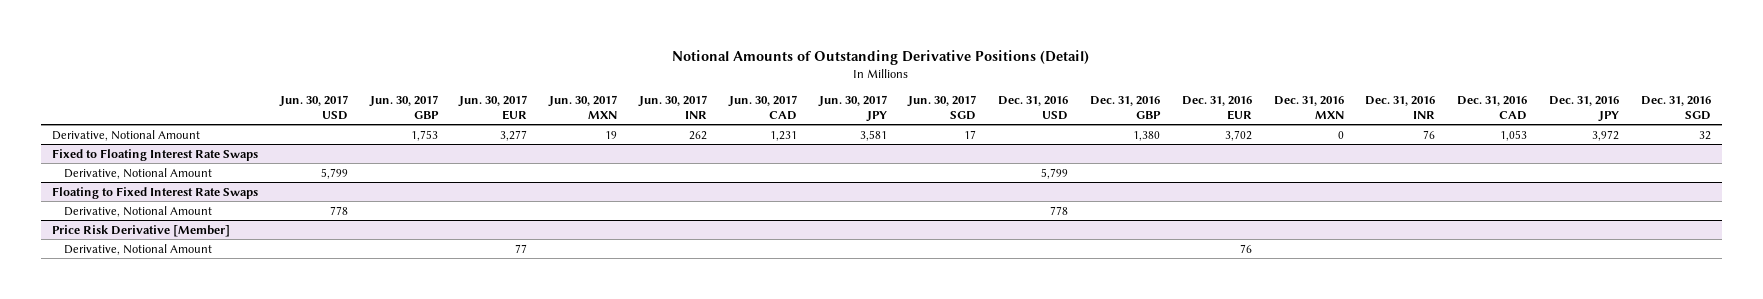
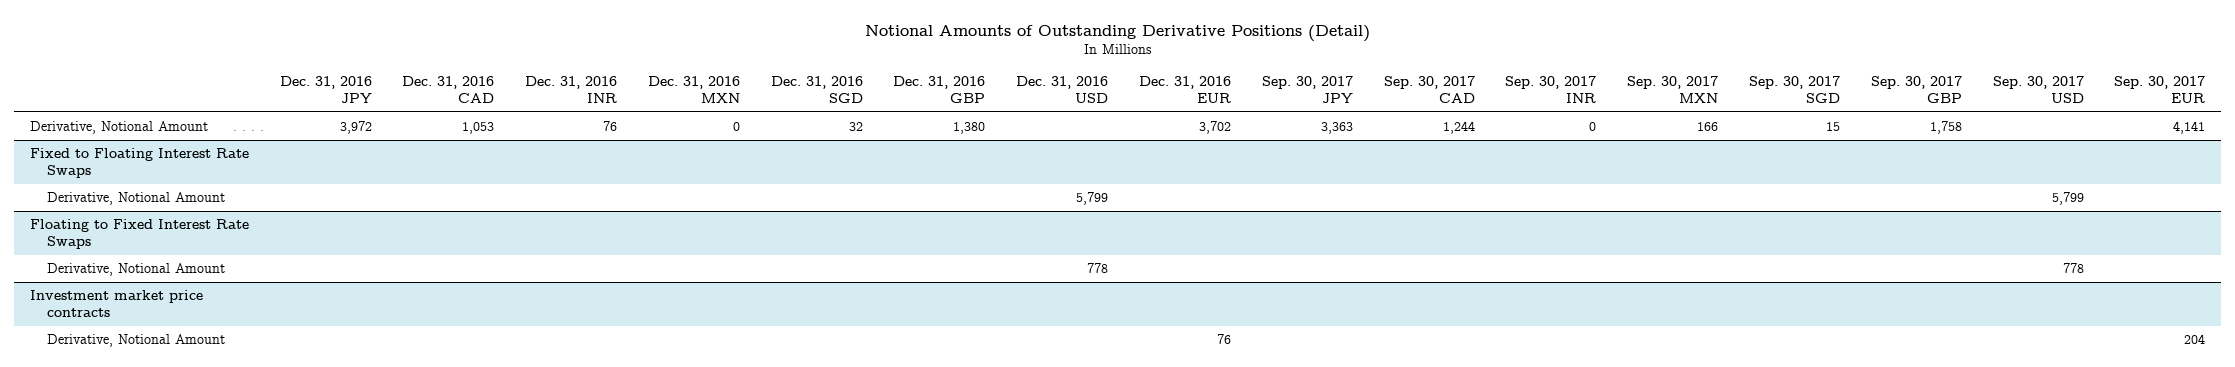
[278,95,348,120] Jun. 30, 2017 USD -> none
[368,95,439,119] Jun. 30, 2017 GBP -> none
[458,95,528,120] Jun. 30, 2017 EUR -> none
[548,95,618,119] Jun. 30, 2017 MXN -> none
[638,95,708,119] Jun. 30, 2017 INR -> none
[727,95,797,120] Jun. 30, 2017 CAD -> none
[817,95,887,122] Jun. 30, 2017 JPY -> none
[907,95,977,120] Jun. 30, 2017 SGD -> none
none -> [1261,76,1353,104] Sep. 30, 2017 JPY
none -> [1383,76,1475,104] Sep. 30, 2017 CAD
none -> [1505,76,1597,104] Sep. 30, 2017 INR
none -> [1627,76,1719,104] Sep. 30, 2017 MXN
none -> [1749,76,1841,104] Sep. 30, 2017 SGD
none -> [1870,76,1962,104] Sep. 30, 2017 GBP
none -> [1992,76,2084,104] Sep. 30, 2017 USD
none -> [2114,76,2206,104] Sep. 30, 2017 EUR
[52,224,231,237] Price Risk Derivative [Member] -> [29,290,203,318] Investment market price contracts

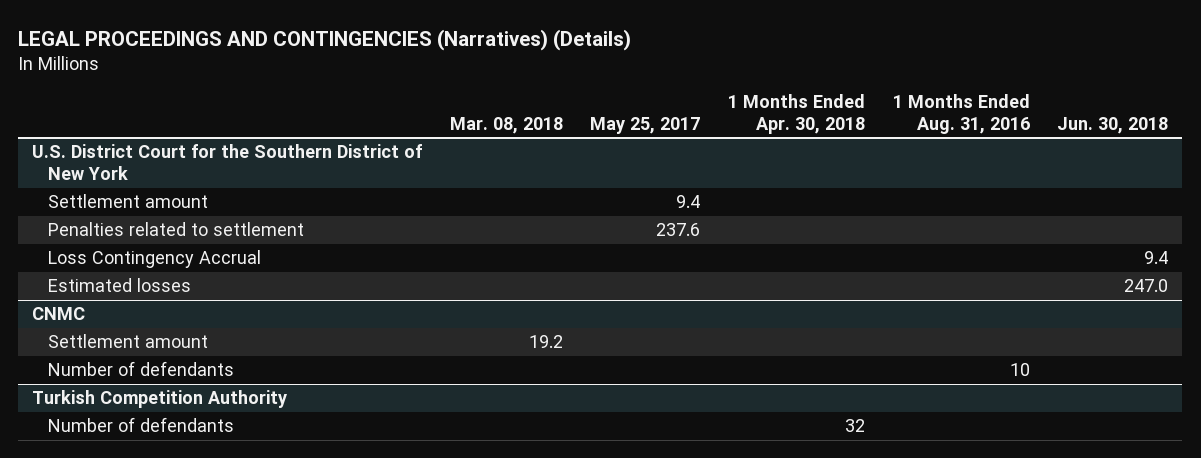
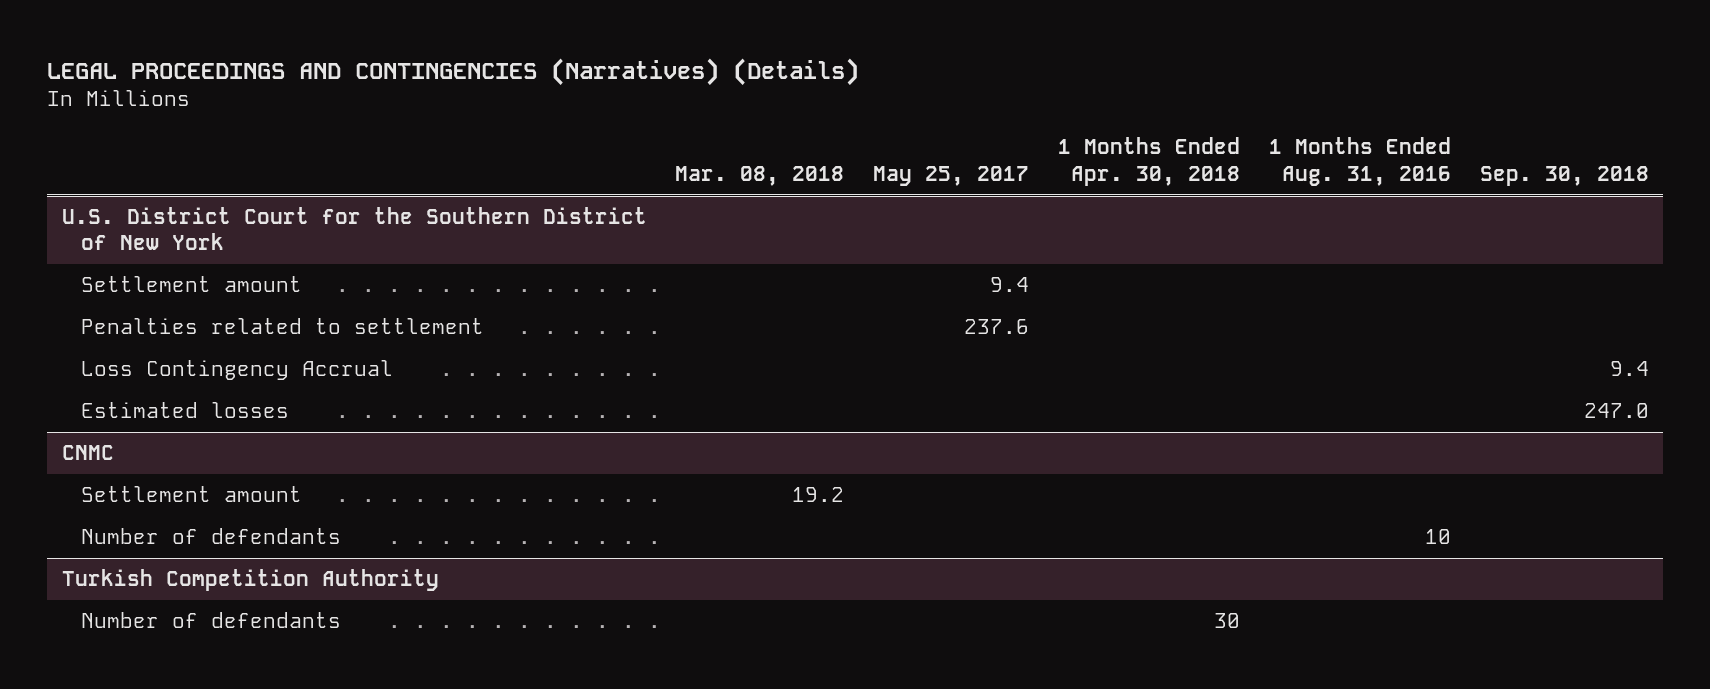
[1057,116,1169,134] Jun. 30, 2018 -> none
none -> [1479,165,1649,186] Sep. 30, 2018
[845,419,866,433] 32 -> [1214,613,1241,629] 30

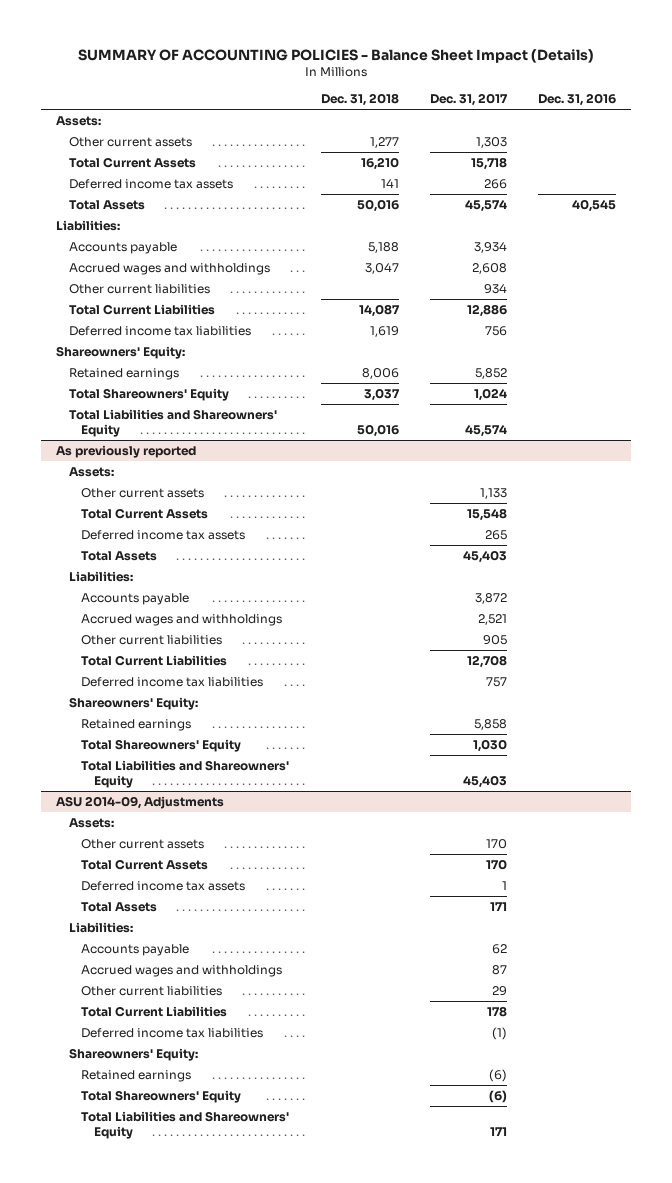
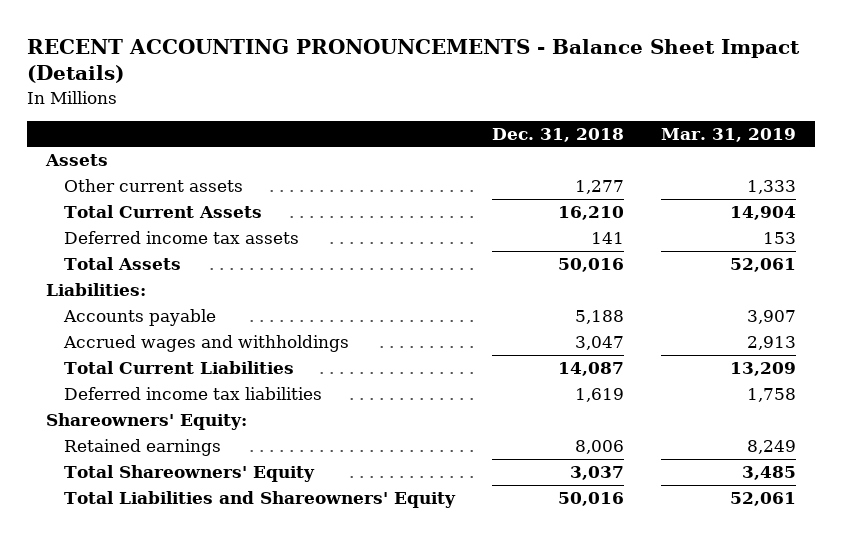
[77,48,594,63] SUMMARY OF ACCOUNTING POLICIES - Balance Sheet Impact (Details) -> [27,38,801,84] RECENT ACCOUNTING PRONOUNCEMENTS - Balance Sheet Impact (Details)
[429,93,508,107] Dec. 31, 2017 -> none
[537,93,616,107] Dec. 31, 2016 -> none
none -> [661,127,797,142] Mar. 31, 2019
[56,115,102,126] Assets: -> [44,154,108,167] Assets
[68,283,210,294] Other current liabilities -> none
[56,444,197,458] As previously reported -> none
[68,466,114,477] Assets: -> none
[81,487,205,498] Other current assets -> none
[81,507,209,519] Total Current Assets -> none
[81,529,246,540] Deferred income tax assets -> none
[81,550,158,561] Total Assets -> none
[68,570,133,582] Liabilities: -> none
[81,592,190,605] Accounts payable -> none
[81,613,283,626] Accrued wages and withholdings -> none
[81,634,223,645] Other current liabilities -> none
[81,654,228,666] Total Current Liabilities -> none
[81,676,264,687] Deferred income tax liabilities -> none
[68,696,198,710] Shareowners' Equity: -> none
[81,718,192,731] Retained earnings -> none
[81,738,242,752] Total Shareowners' Equity -> none
[81,759,290,789] Total Liabilities and Shareowners' Equity -> none
[56,795,225,809] ASU 2014-09, Adjustments -> none
[68,817,114,828] Assets: -> none
[81,838,205,849] Other current assets -> none
[81,858,209,870] Total Current Assets -> none
[81,880,246,891] Deferred income tax assets -> none
[81,901,158,912] Total Assets -> none
[68,921,133,933] Liabilities: -> none
[81,943,190,956] Accounts payable -> none
[81,964,283,977] Accrued wages and withholdings -> none
[81,985,223,996] Other current liabilities -> none
[81,1005,228,1017] Total Current Liabilities -> none
[81,1027,264,1038] Deferred income tax liabilities -> none
[68,1047,198,1061] Shareowners' Equity: -> none
[81,1069,192,1082] Retained earnings -> none
[81,1089,242,1103] Total Shareowners' Equity -> none
[81,1110,290,1140] Total Liabilities and Shareowners' Equity -> none

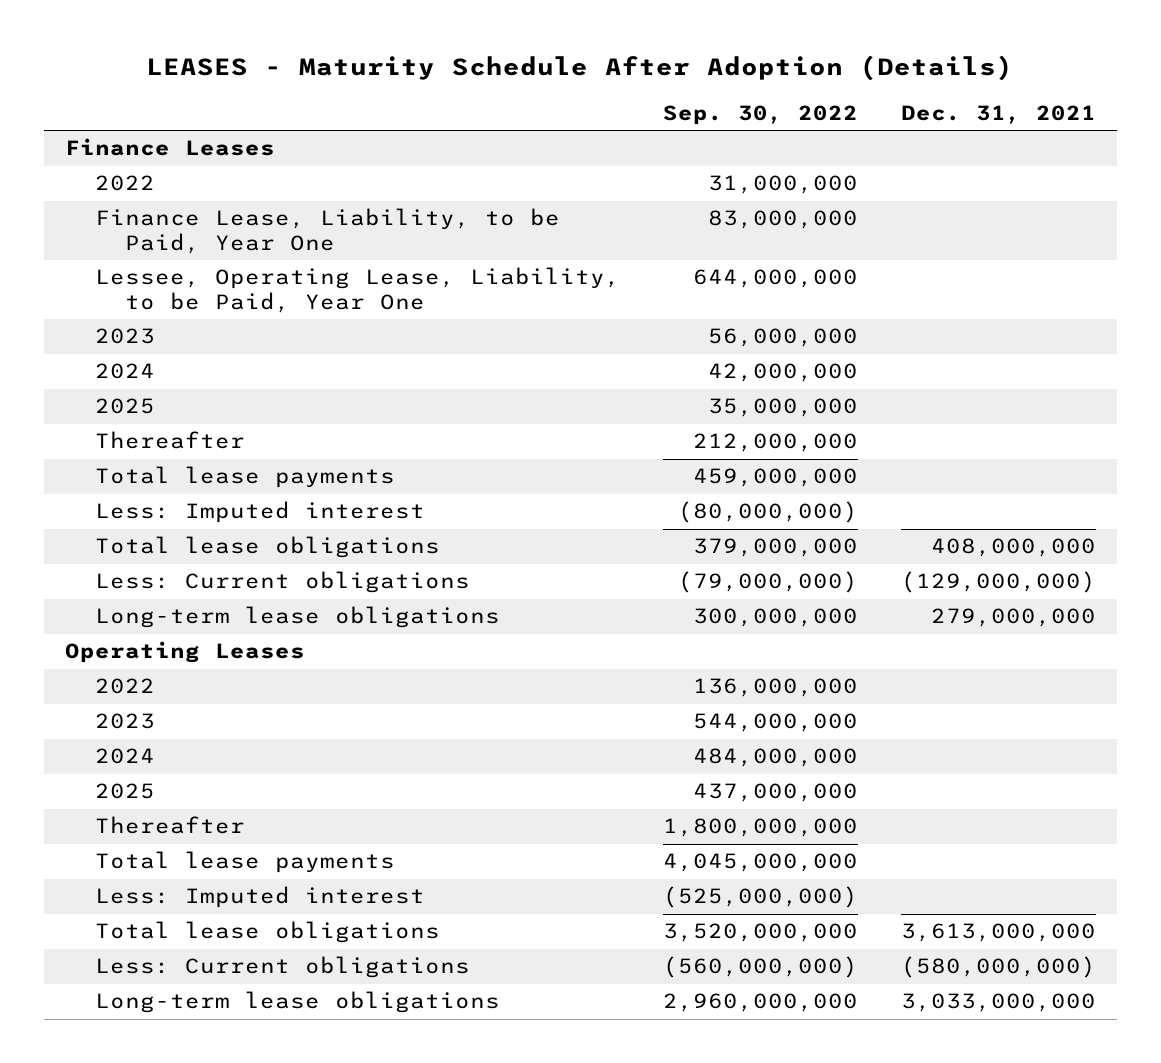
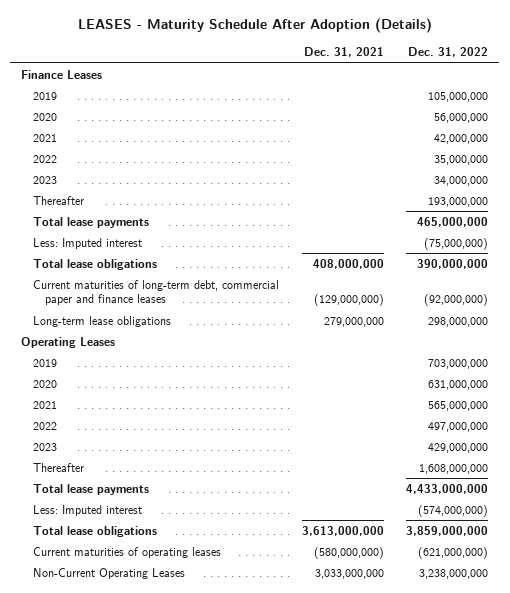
[662,104,858,125] Sep. 30, 2022 -> none
none -> [408,47,489,58] Dec. 31, 2022
none -> [33,91,58,100] 2019
none -> [33,112,58,121] 2020
none -> [33,133,58,142] 2021
[94,208,560,255] Finance Lease, Liability, to be Paid, Year One -> none
[94,267,620,314] Lessee, Operating Lease, Liability, to be Paid, Year One -> none
[94,363,155,380] 2024 -> none
[94,398,155,415] 2025 -> none
[94,571,470,594] Less: Current obligations -> [33,279,280,306] Current maturities of long-term debt, commercial paper and finance leases
none -> [33,358,58,367] 2019
none -> [33,379,58,388] 2020
none -> [33,400,58,409] 2021
[94,748,155,765] 2024 -> none
[94,783,155,800] 2025 -> none
[94,956,470,979] Less: Current obligations -> [33,546,222,558] Current maturities of operating leases
[94,991,500,1014] Long-term lease obligations -> [33,567,186,579] Non-Current Operating Leases

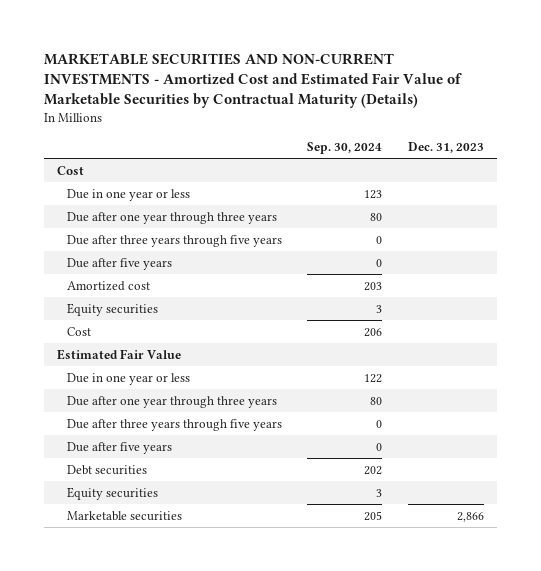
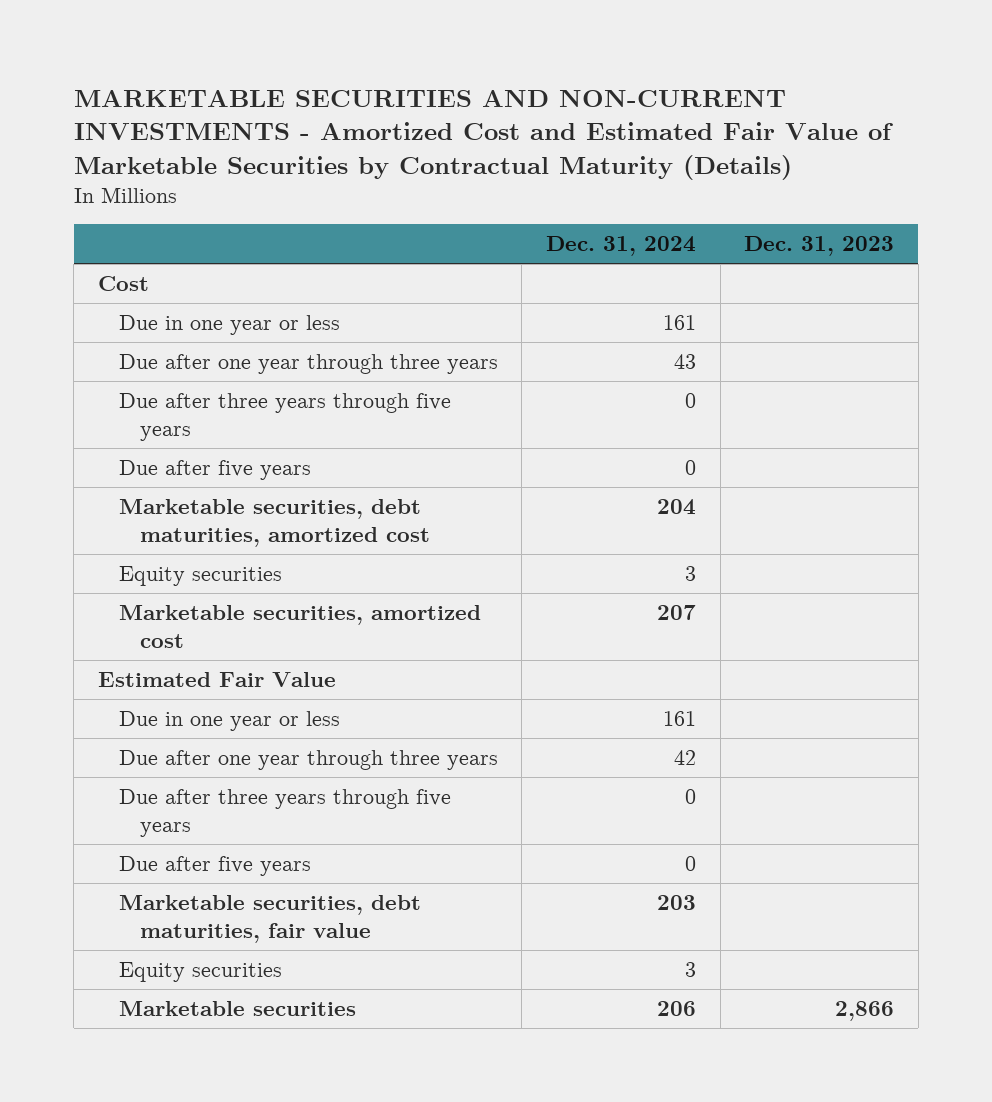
[307,141,383,154] Sep. 30, 2024 -> none
none -> [545,236,696,257] Dec. 31, 2024
[66,280,150,291] Amortized cost -> [118,498,430,547] Marketable securities, debt maturities, amortized cost
[66,326,91,336] Cost -> [118,604,481,648] Marketable securities, amortized cost
[66,464,147,475] Debt securities -> [118,894,421,943] Marketable securities, debt maturities, fair value

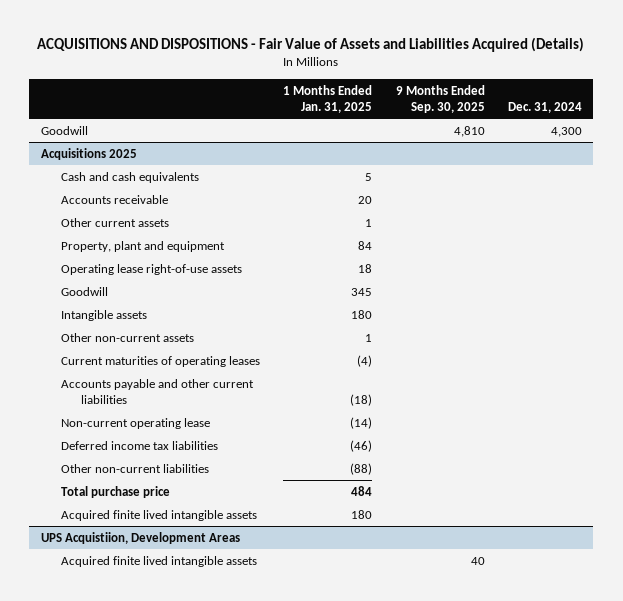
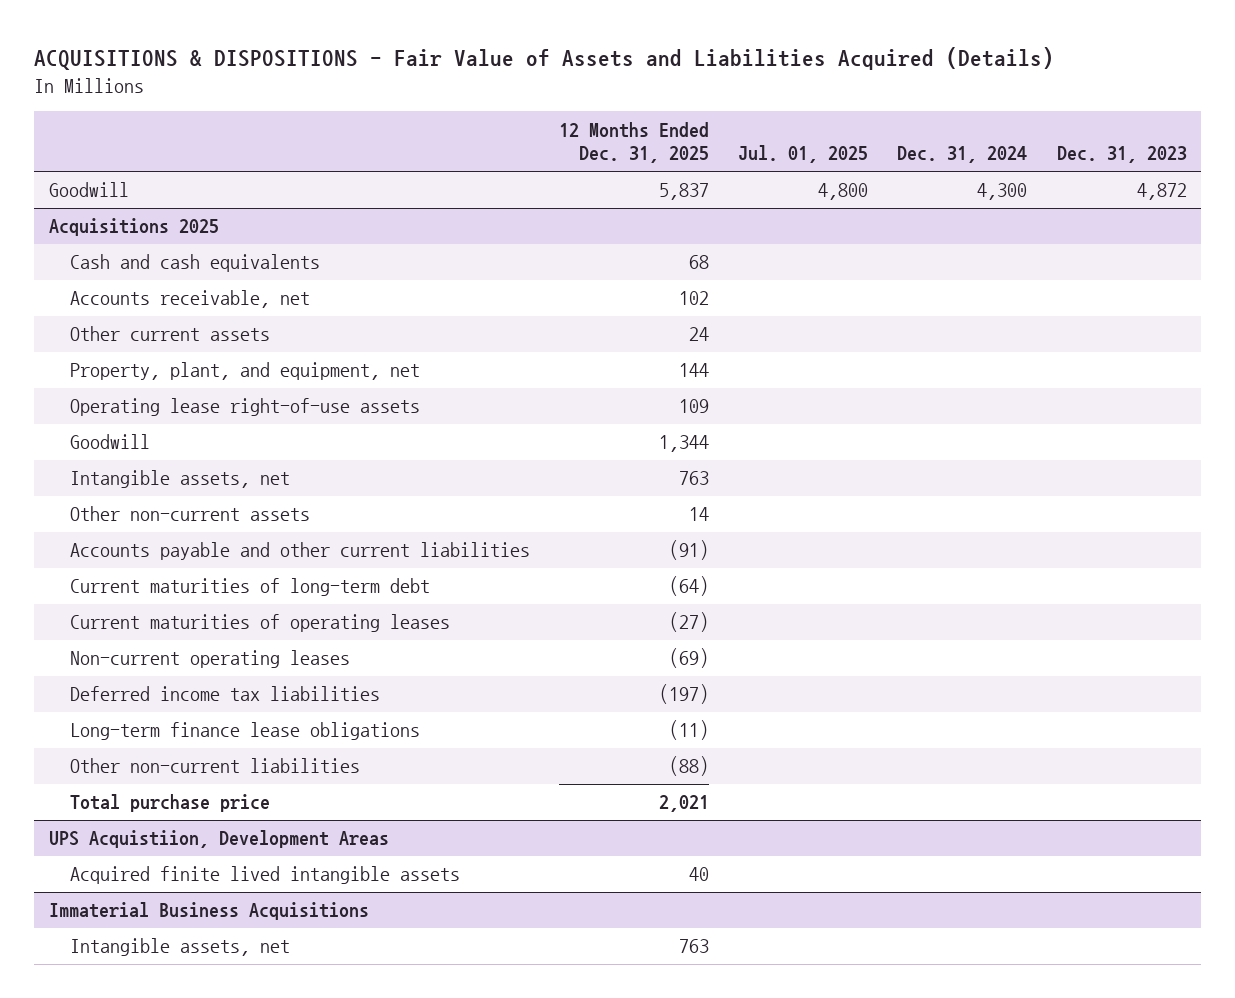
[37,37,585,53] ACQUISITIONS AND DISPOSITIONS - Fair Value of Assets and Liabilities Acquired (Details) -> [34,46,1055,70] ACQUISITIONS & DISPOSITIONS - Fair Value of Assets and Liabilities Acquired (Details)
[283,84,373,114] 1 Months Ended Jan. 31, 2025 -> none
[395,84,485,114] 9 Months Ended Sep. 30, 2025 -> none
none -> [559,121,710,164] 12 Months Ended Dec. 31, 2025
none -> [738,145,869,164] Jul. 01, 2025
none -> [1056,146,1187,164] Dec. 31, 2023
[60,194,168,204] Accounts receivable -> [70,290,311,309] Accounts receivable, net
[60,240,225,252] Property, plant and equipment -> [70,362,421,381] Property, plant, and equipment, net
[60,309,147,321] Intangible assets -> [70,470,291,489] Intangible assets, net
none -> [70,578,431,597] Current maturities of long-term debt
[60,355,260,367] Current maturities of operating leases -> [70,614,451,633] Current maturities of operating leases
[60,417,210,429] Non-current operating lease -> [70,650,351,669] Non-current operating leases
none -> [70,722,421,741] Long-term finance lease obligations
[60,509,257,521] Acquired finite lived intangible assets -> none
none -> [48,902,369,921] Immaterial Business Acquisitions
none -> [70,938,291,957] Intangible assets, net

